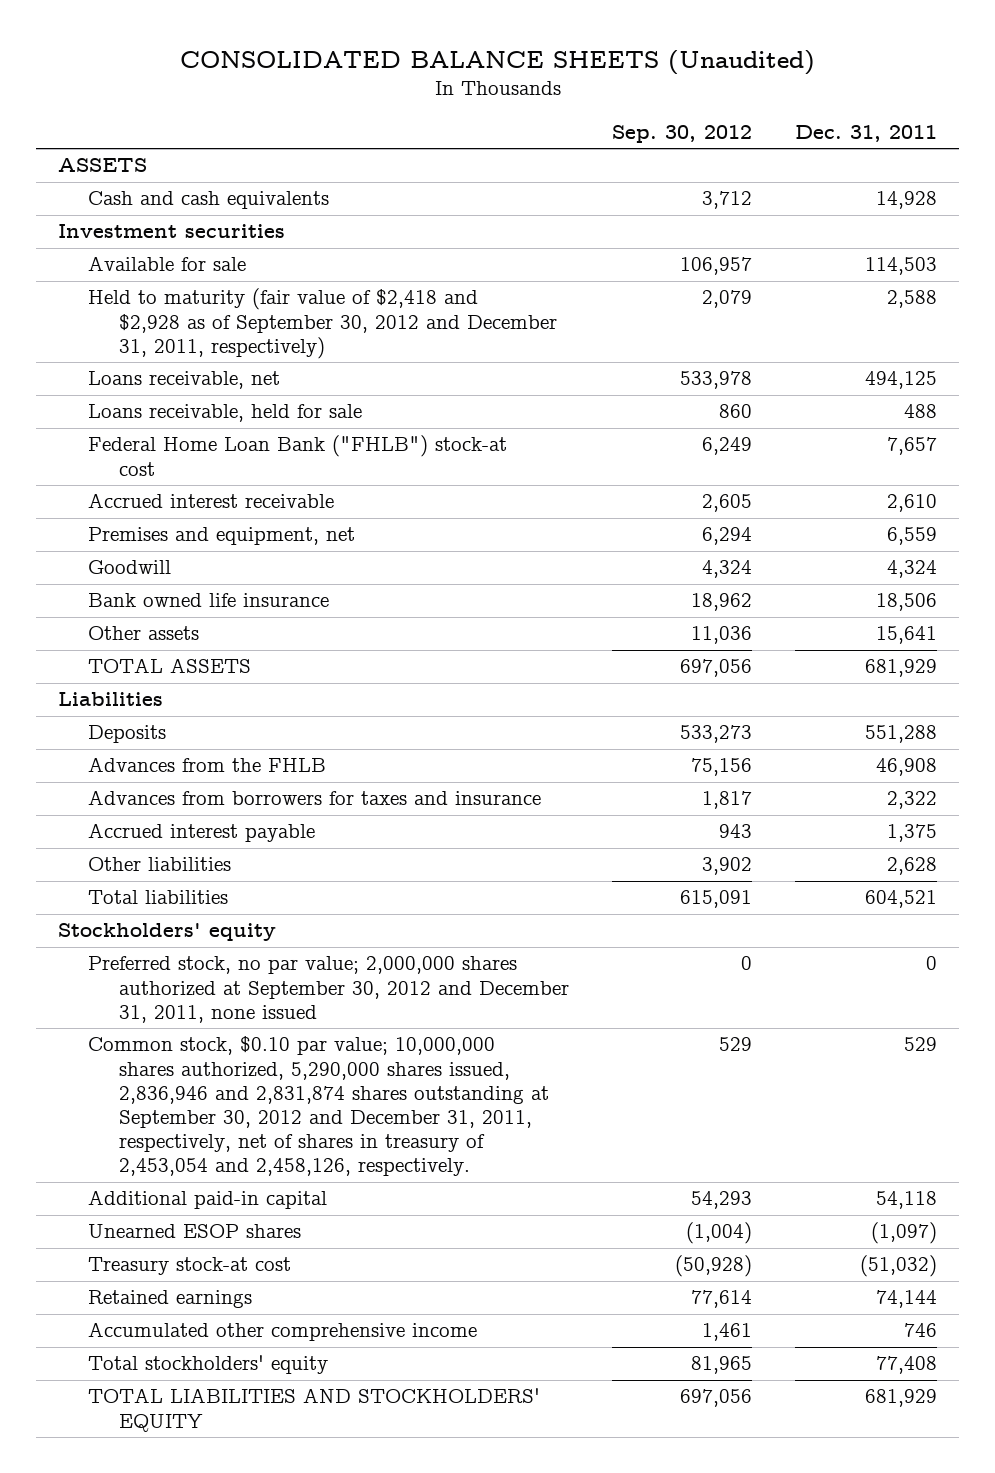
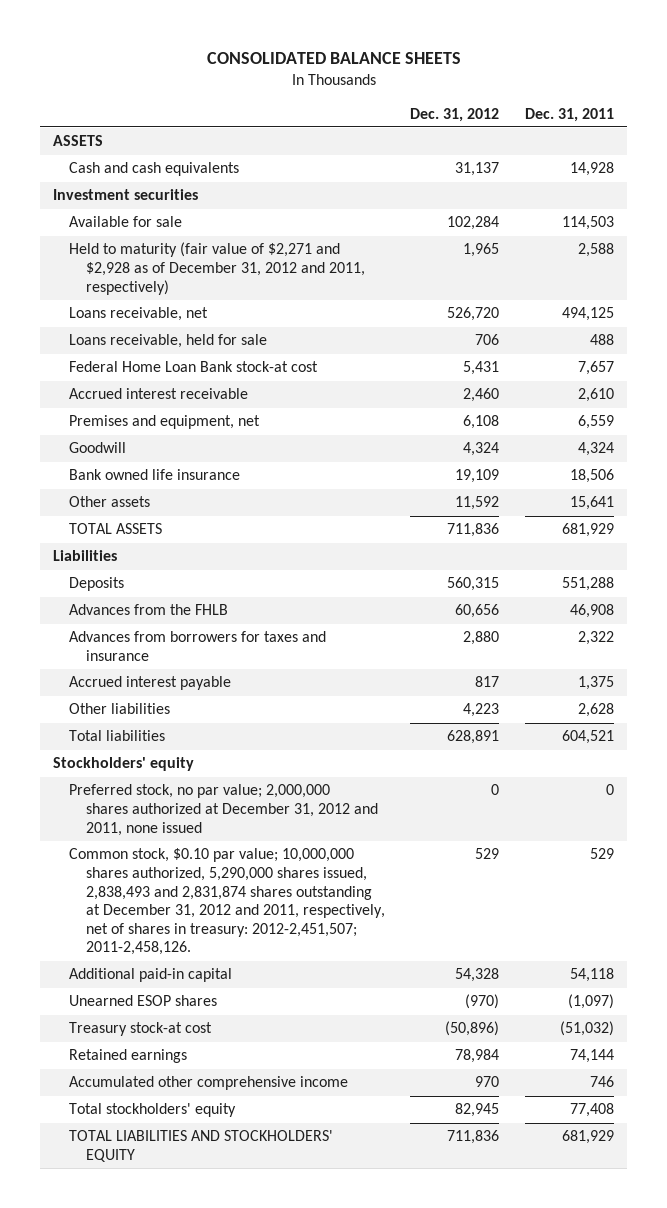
[179,49,815,75] CONSOLIDATED BALANCE SHEETS (Unaudited) -> [206,51,461,64] CONSOLIDATED BALANCE SHEETS
[612,125,753,144] Sep. 30, 2012 -> none
none -> [410,107,500,122] Dec. 31, 2012
[88,288,557,359] Held to maturity (fair value of $2,418 and $2,928 as of September 30, 2012 and December 31, 2011, respectively) -> [69,242,365,295] Held to maturity (fair value of $2,271 and $2,928 as of December 31, 2012 and 2011, respectively)
[88,435,508,476] Federal Home Loan Bank ("FHLB") stock-at cost -> [69,361,319,373] Federal Home Loan Bank stock-at cost
[88,956,569,1023] Preferred stock, no par value; 2,000,000 shares authorized at September 30, 2012 and December 31, 2011, none issued -> [69,784,378,836] Preferred stock, no par value; 2,000,000 shares authorized at December 31, 2012 and 2011, none issued
[88,1036,549,1177] Common stock, $0.10 par value; 10,000,000 shares authorized, 5,290,000 shares issued, 2,836,946 and 2,831,874 shares outstanding at September 30, 2012 and December 31, 2011, respectively, net of shares in treasury of 2,453,054 and 2,458,126, respectively. -> [69,848,385,956] Common stock, $0.10 par value; 10,000,000 shares authorized, 5,290,000 shares issued, 2,838,493 and 2,831,874 shares outstanding at December 31, 2012 and 2011, respectively, net of shares in treasury: 2012-2,451,507; 2011-2,458,126.

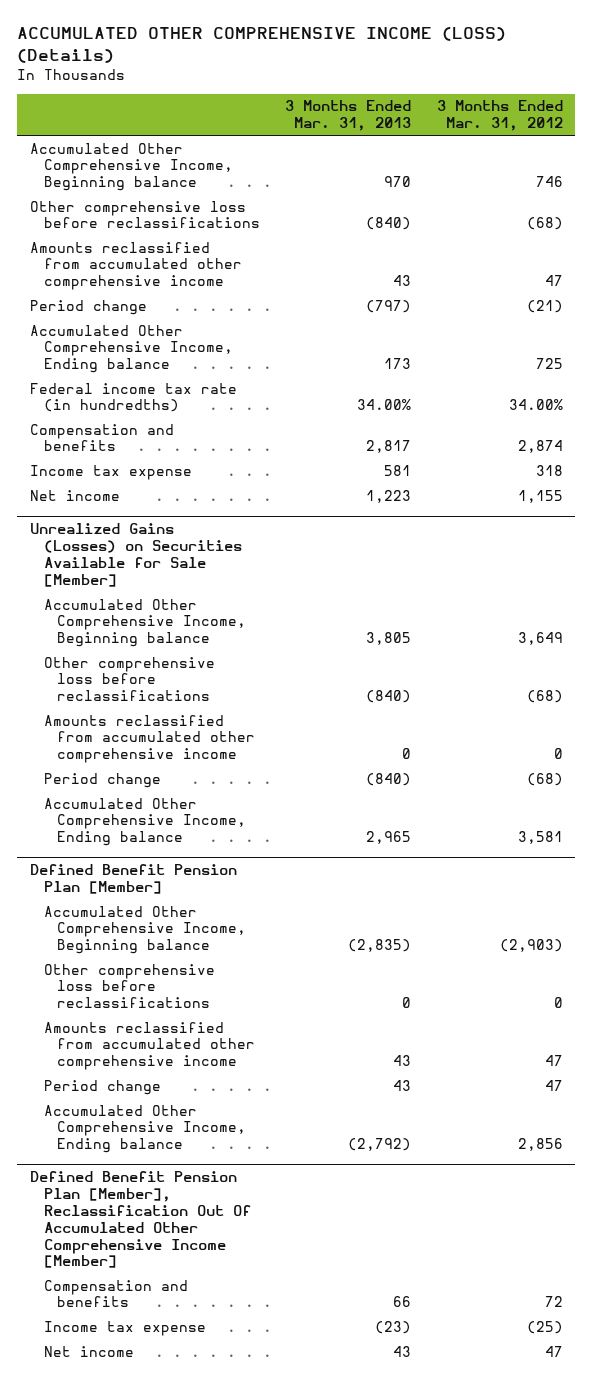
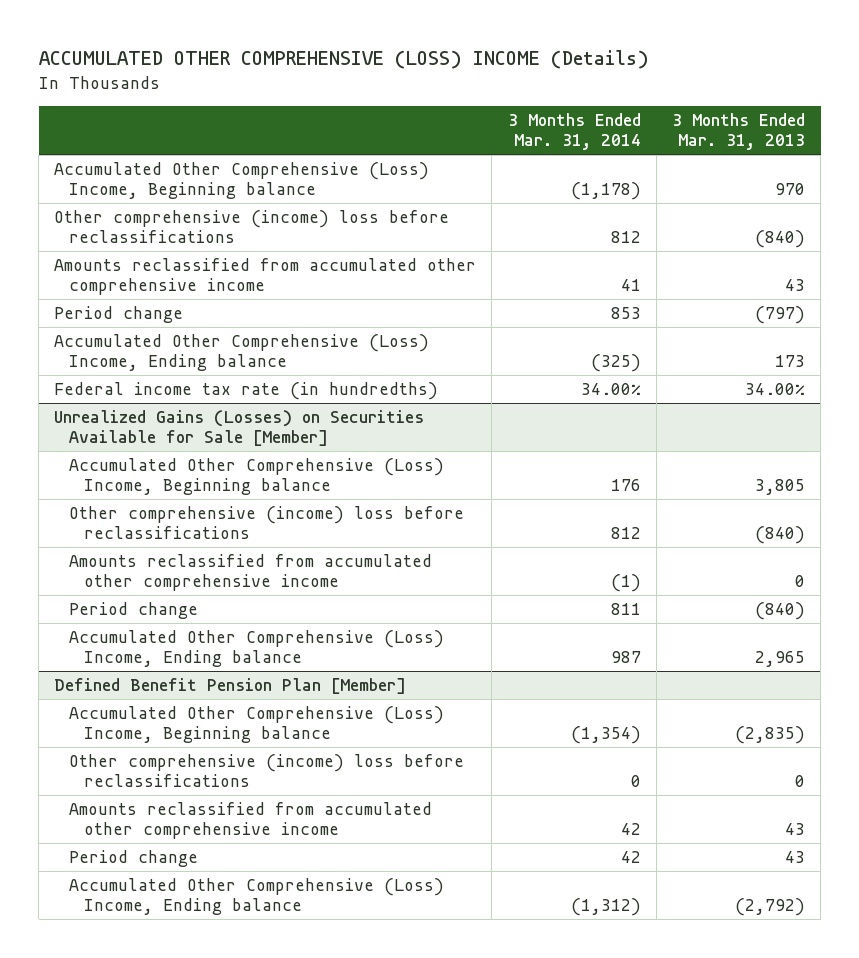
[17,27,507,63] ACCUMULATED OTHER COMPREHENSIVE INCOME (LOSS) (Details) -> [38,50,649,70] ACCUMULATED OTHER COMPREHENSIVE (LOSS) INCOME (Details)
[436,100,563,132] 3 Months Ended Mar. 31, 2012 -> none
none -> [507,112,641,151] 3 Months Ended Mar. 31, 2014
[30,142,233,192] Accumulated Other Comprehensive Income, Beginning balance -> [54,161,430,200] Accumulated Other Comprehensive (Loss) Income, Beginning balance
[30,200,260,229] Other comprehensive loss before reclassifications -> [54,209,450,244] Other comprehensive (income) loss before reclassifications
[30,324,233,374] Accumulated Other Comprehensive Income, Ending balance -> [54,333,430,372] Accumulated Other Comprehensive (Loss) Income, Ending balance
[30,423,175,452] Compensation and benefits -> none
[30,464,193,480] Income tax expense -> none
[30,489,121,501] Net income -> none
[43,598,247,648] Accumulated Other Comprehensive Income, Beginning balance -> [68,457,444,496] Accumulated Other Comprehensive (Loss) Income, Beginning balance
[43,656,215,702] Other comprehensive loss before reclassifications -> [68,505,464,540] Other comprehensive (income) loss before reclassifications
[43,797,247,847] Accumulated Other Comprehensive Income, Ending balance -> [68,629,444,668] Accumulated Other Comprehensive (Loss) Income, Ending balance
[43,905,247,955] Accumulated Other Comprehensive Income, Beginning balance -> [68,705,444,744] Accumulated Other Comprehensive (Loss) Income, Beginning balance
[43,963,215,1009] Other comprehensive loss before reclassifications -> [68,753,464,788] Other comprehensive (income) loss before reclassifications
[30,1171,251,1269] Defined Benefit Pension Plan [Member], Reclassification Out Of Accumulated Other Comprehensive Income [Member] -> none
[43,1279,188,1308] Compensation and benefits -> none
[43,1320,206,1336] Income tax expense -> none
[43,1345,134,1357] Net income -> none
[43,1104,247,1154] Accumulated Other Comprehensive Income, Ending balance -> [68,877,444,916] Accumulated Other Comprehensive (Loss) Income, Ending balance

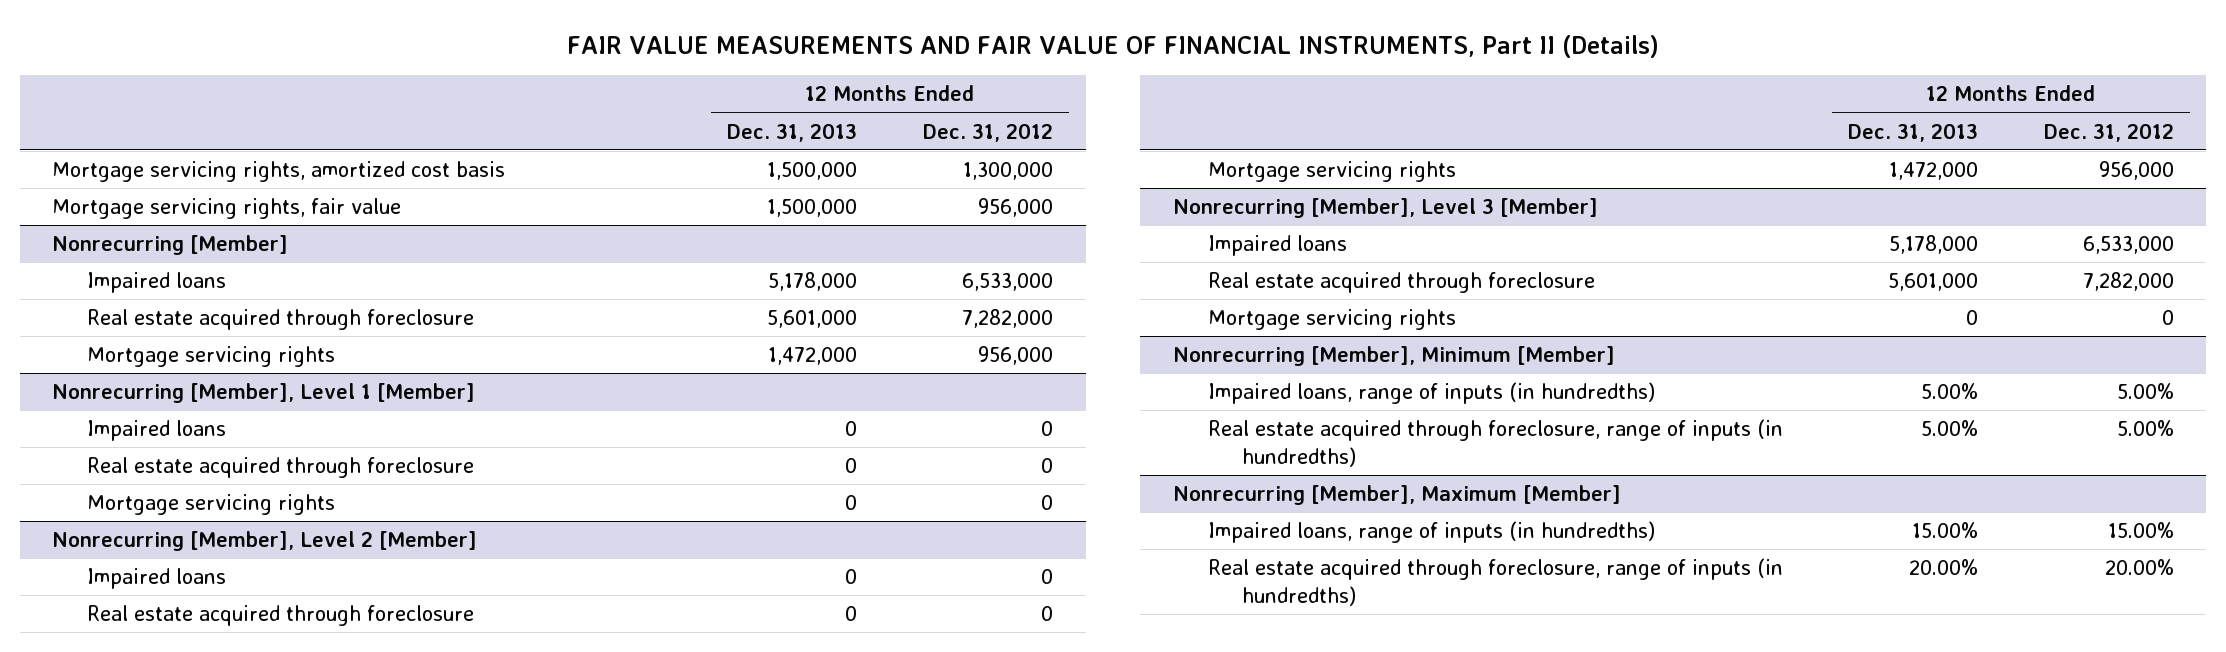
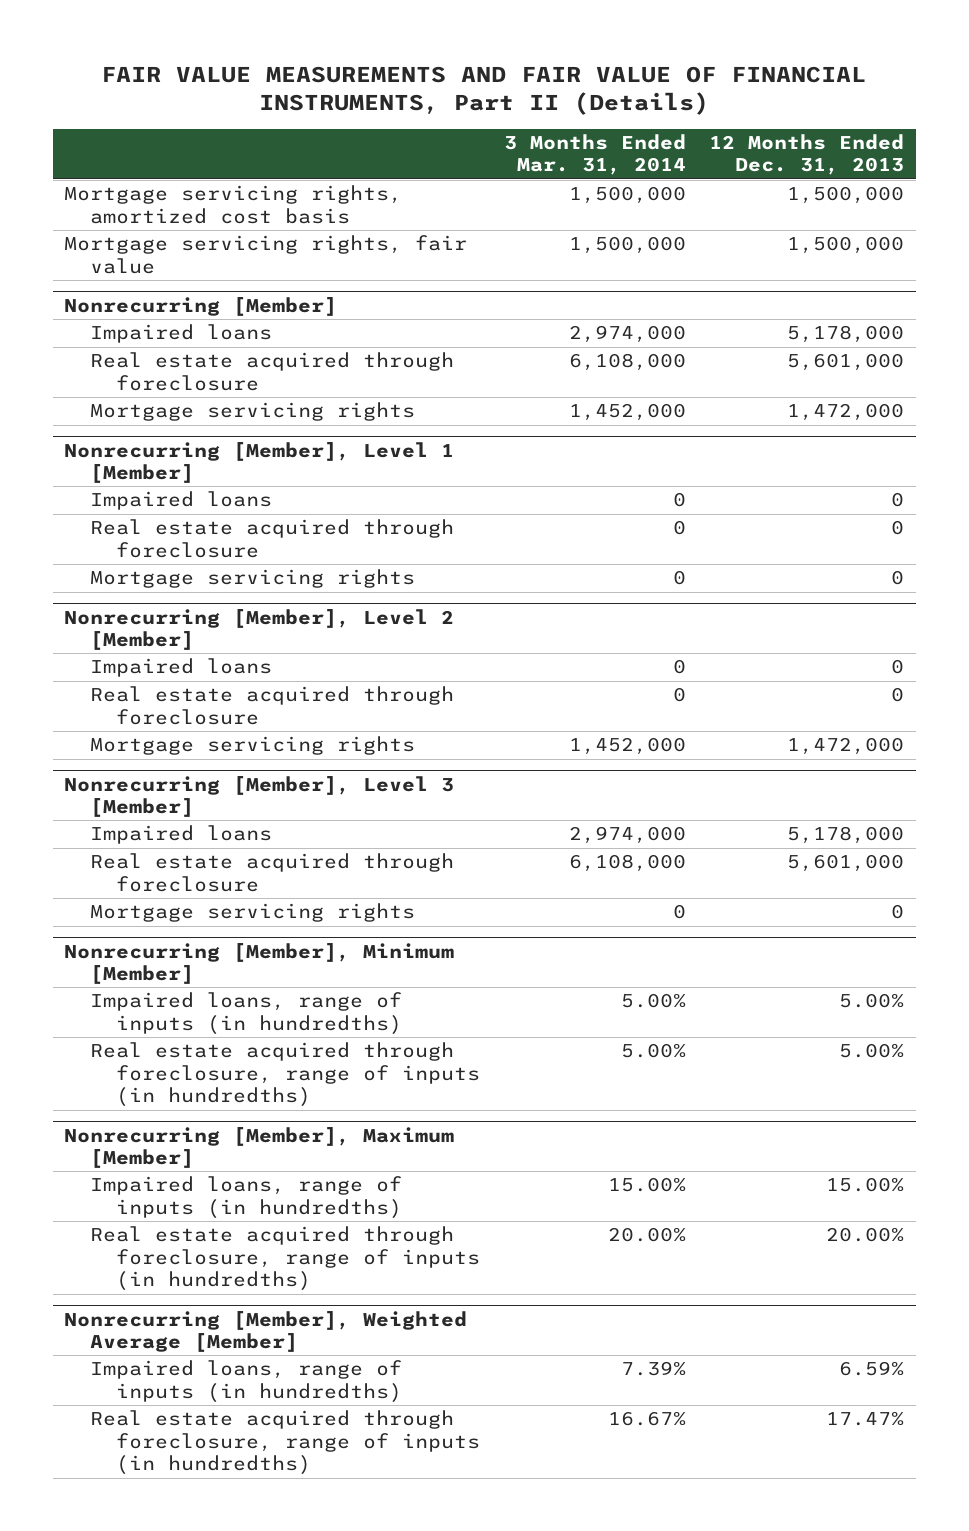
[922,122,1053,142] Dec. 31, 2012 -> none
none -> [503,134,686,176] 3 Months Ended Mar. 31, 2014
none -> [64,1310,468,1352] Nonrecurring [Member], Weighted Average [Member]
none -> [90,1360,403,1403] Impaired loans, range of inputs (in hundredths)
none -> [90,1410,481,1476] Real estate acquired through foreclosure, range of inputs (in hundredths)

